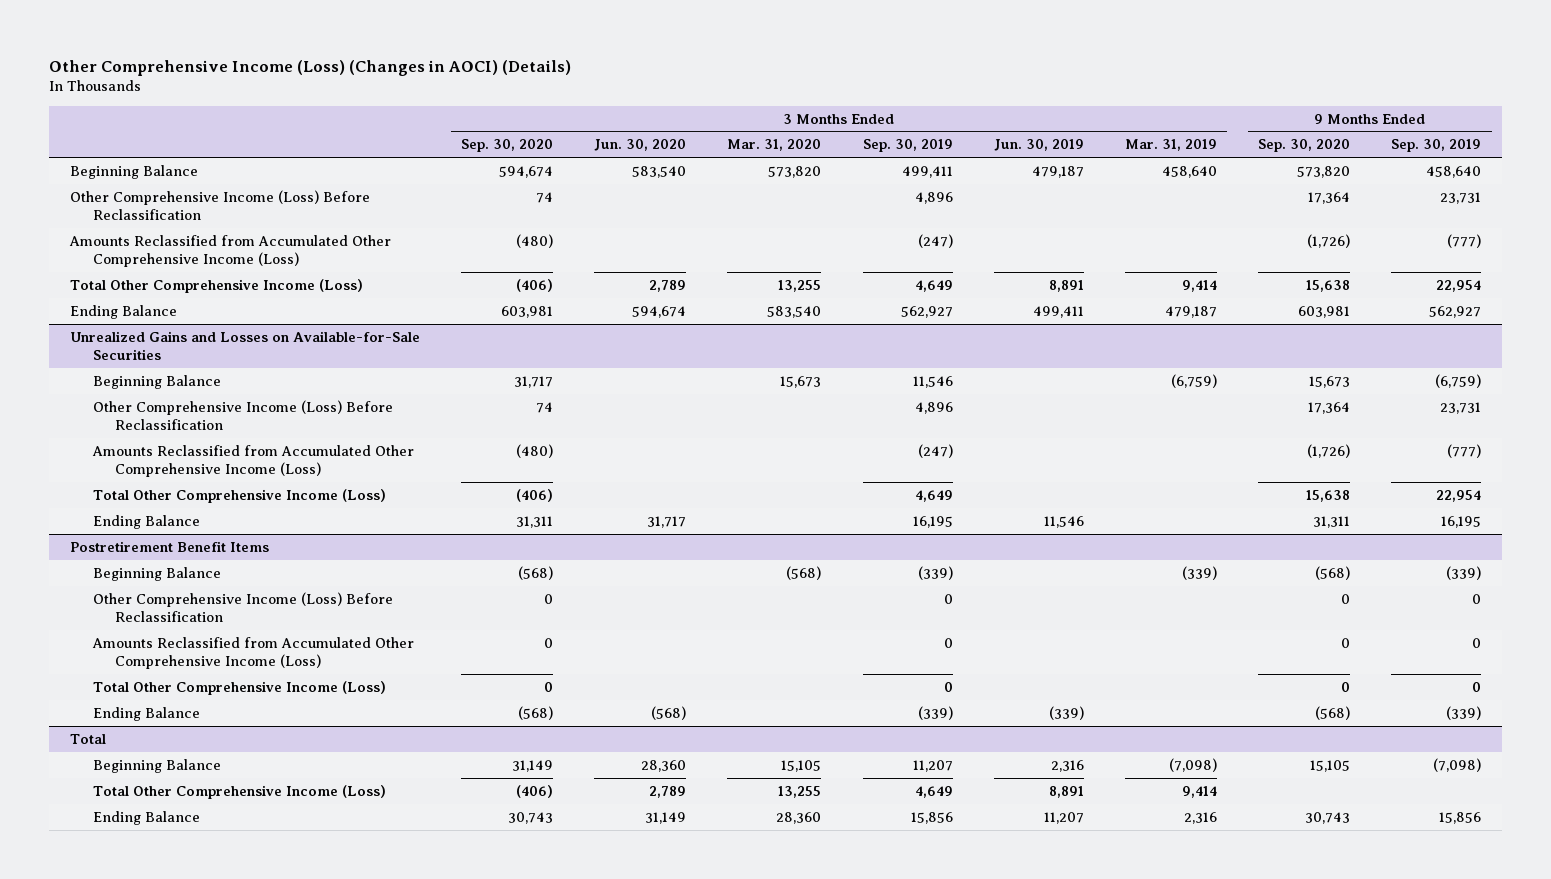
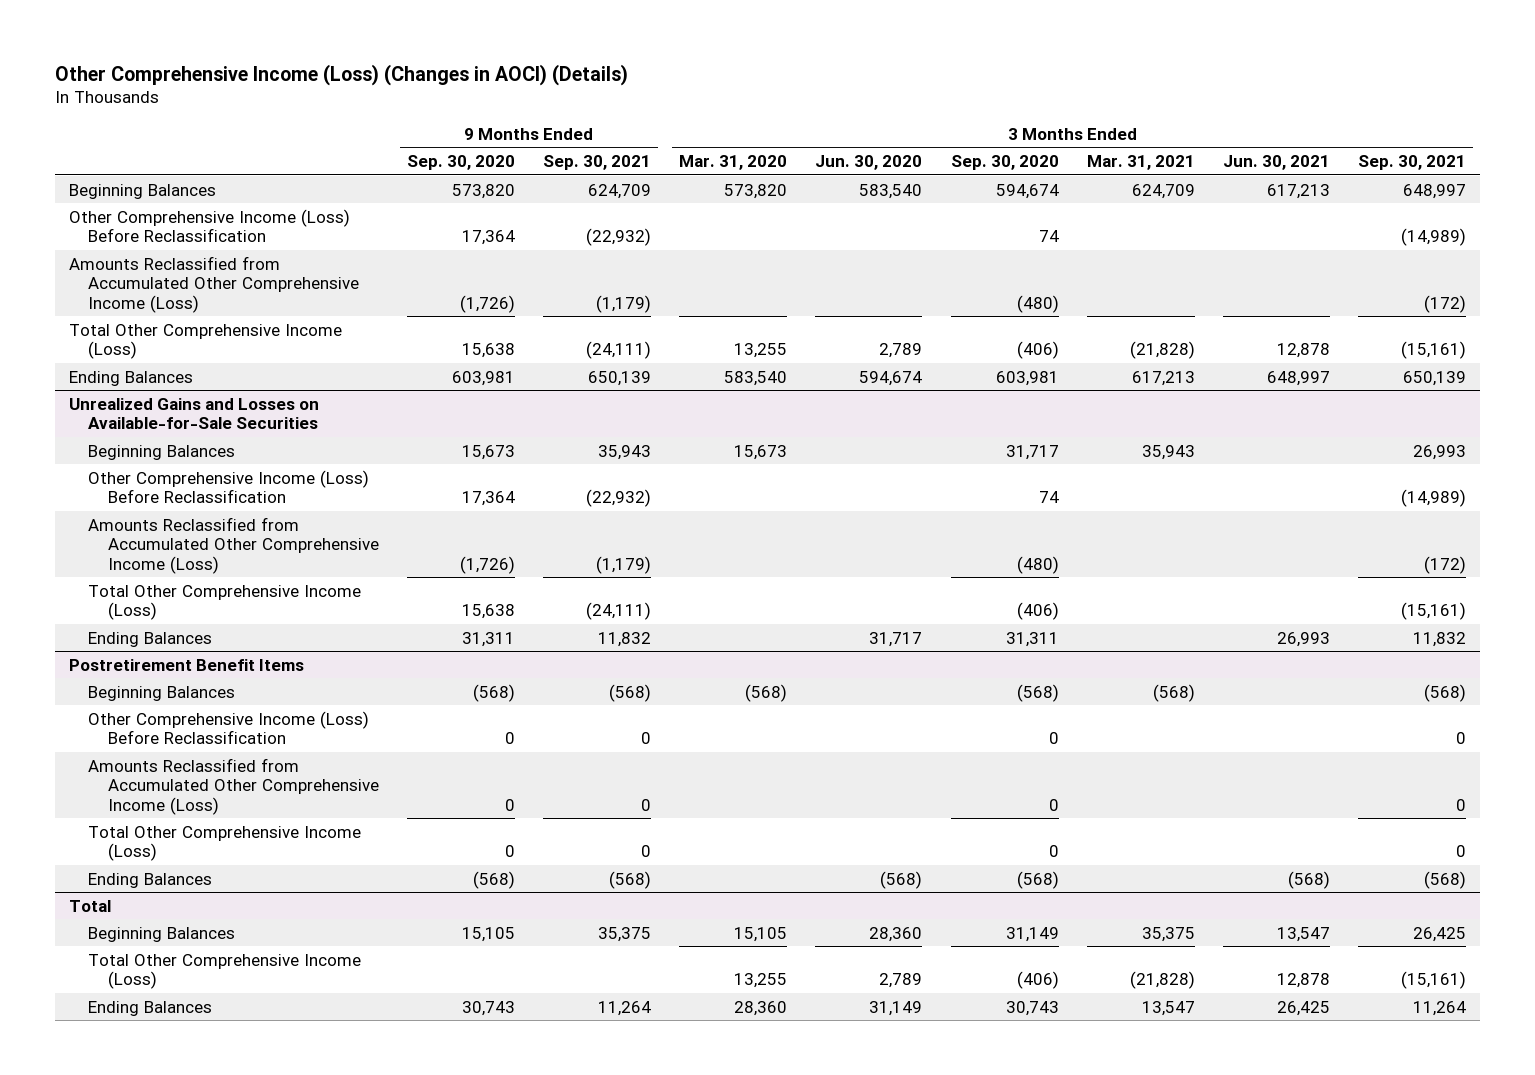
[862,139,953,153] Sep. 30, 2019 -> none
[993,139,1084,152] Jun. 30, 2019 -> none
[1124,139,1217,152] Mar. 31, 2019 -> none
[1391,139,1482,153] Sep. 30, 2019 -> none
none -> [543,154,652,170] Sep. 30, 2021
none -> [1086,154,1195,170] Mar. 31, 2021
none -> [1223,154,1331,170] Jun. 30, 2021
none -> [1358,154,1467,170] Sep. 30, 2021
[69,164,198,179] Beginning Balance -> [68,183,216,199] Beginning Balances
[69,304,177,319] Ending Balance -> [68,370,193,386] Ending Balances
[92,374,221,389] Beginning Balance -> [88,444,236,460] Beginning Balances
[92,514,200,529] Ending Balance -> [88,631,213,647] Ending Balances
[92,566,221,581] Beginning Balance -> [88,685,236,701] Beginning Balances
[92,706,200,721] Ending Balance -> [88,872,213,888] Ending Balances
[92,758,221,773] Beginning Balance -> [88,926,236,942] Beginning Balances
[92,810,200,825] Ending Balance -> [88,1000,213,1016] Ending Balances

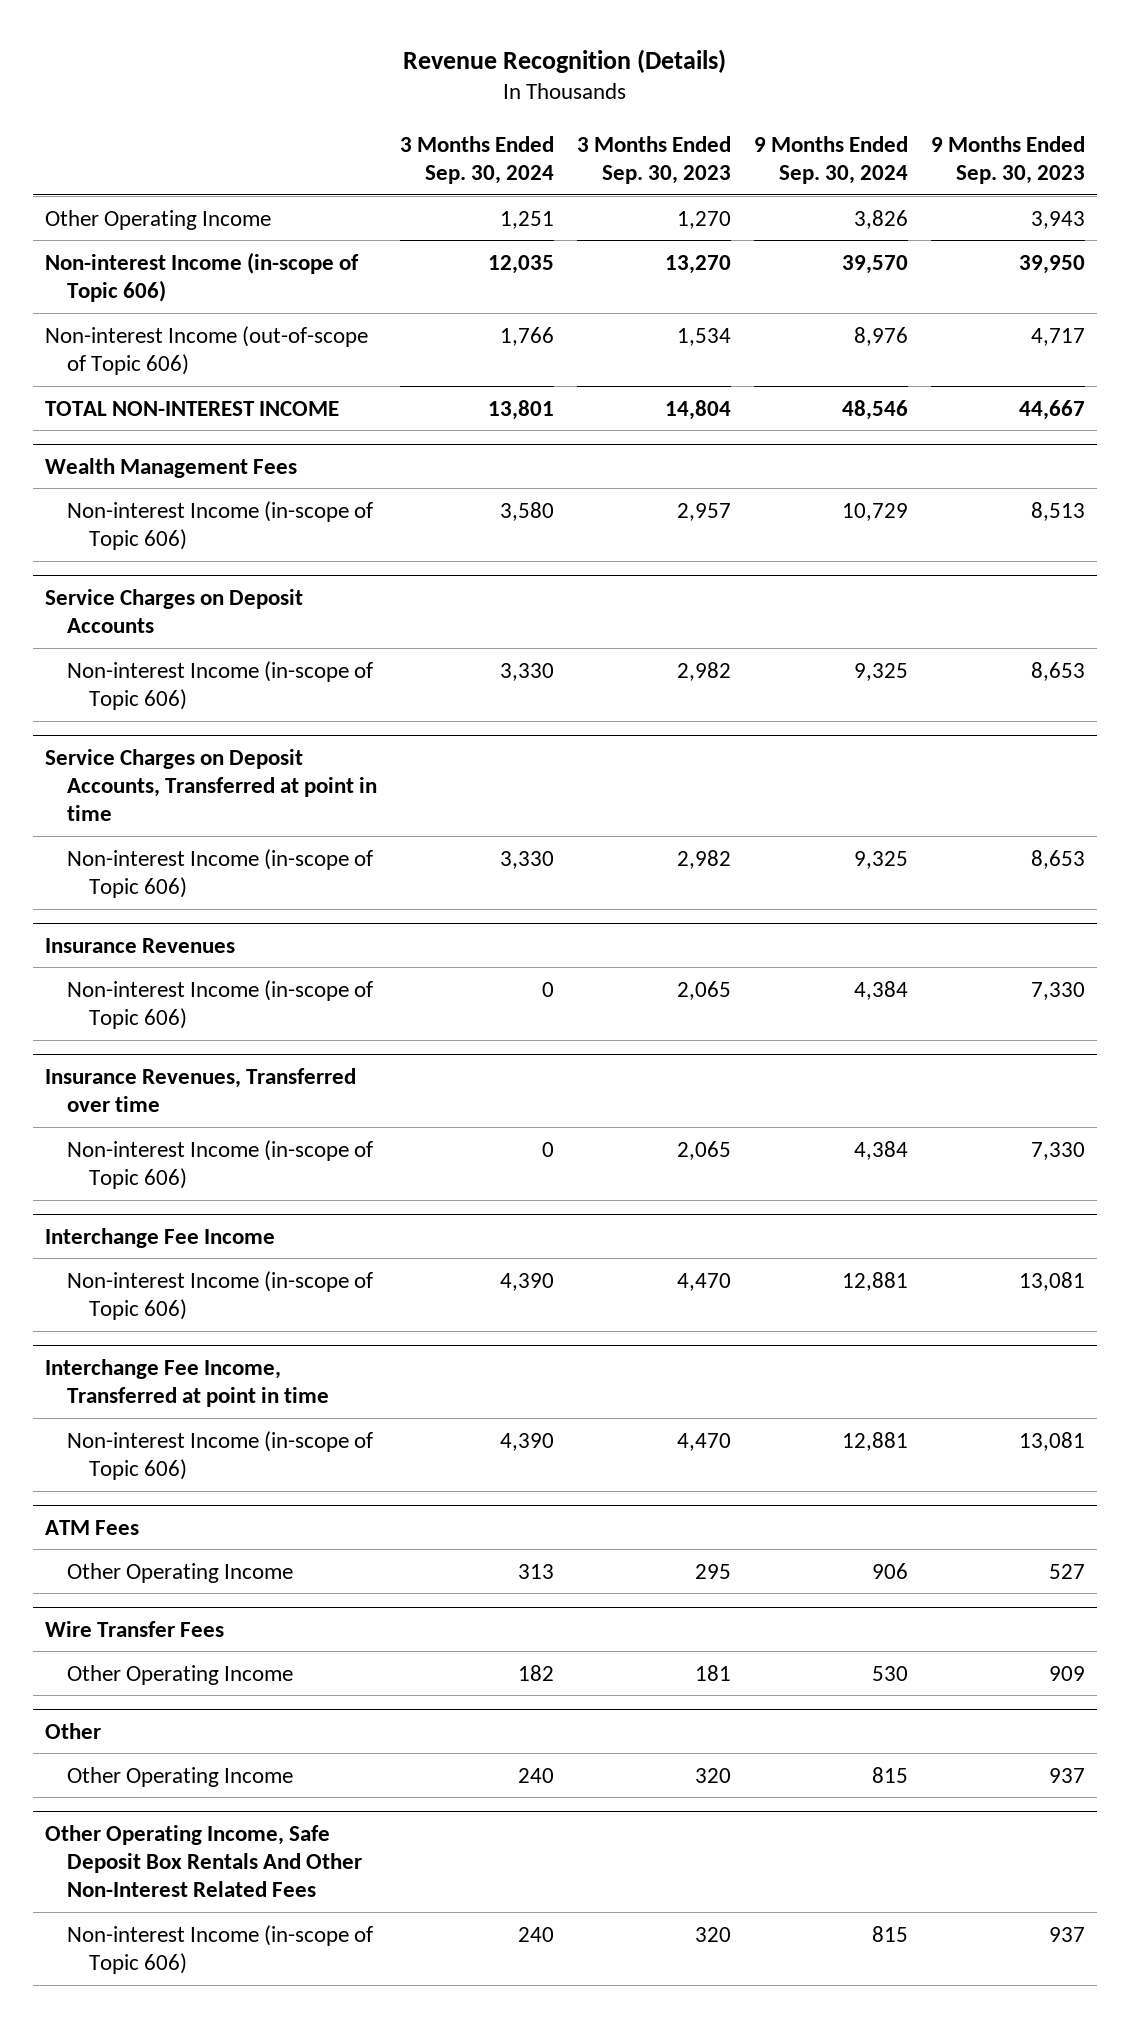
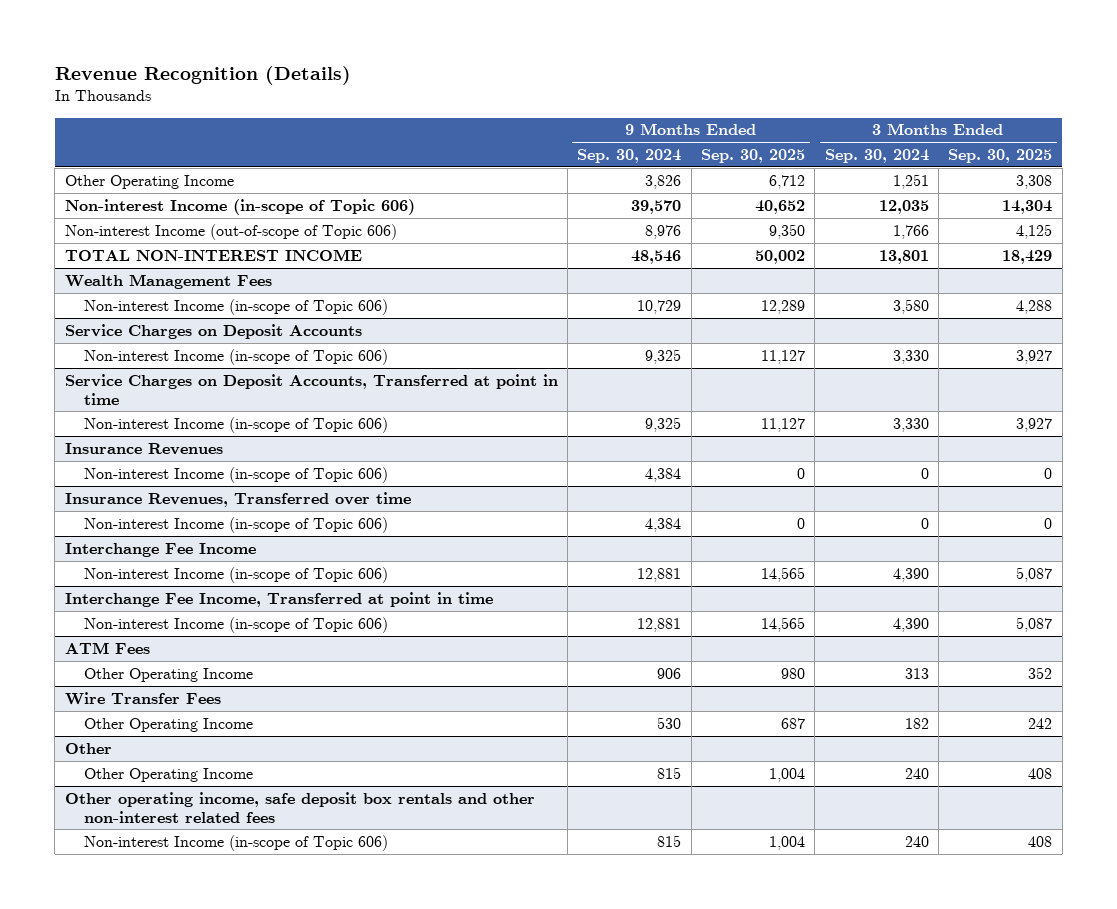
[576,135,731,184] 3 Months Ended Sep. 30, 2023 -> none
[931,135,1086,184] 9 Months Ended Sep. 30, 2023 -> none
none -> [700,148,805,163] Sep. 30, 2025
none -> [948,148,1053,163] Sep. 30, 2025
[44,1824,362,1897] Other Operating Income, Safe Deposit Box Rentals And Other Non-Interest Related Fees -> [64,791,535,823] Other operating income, safe deposit box rentals and other non-interest related fees

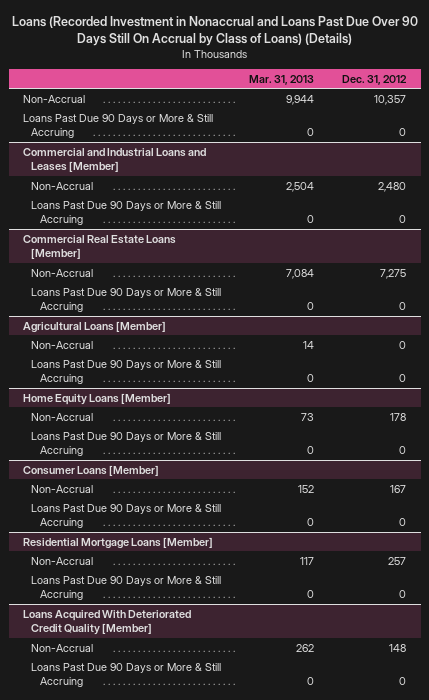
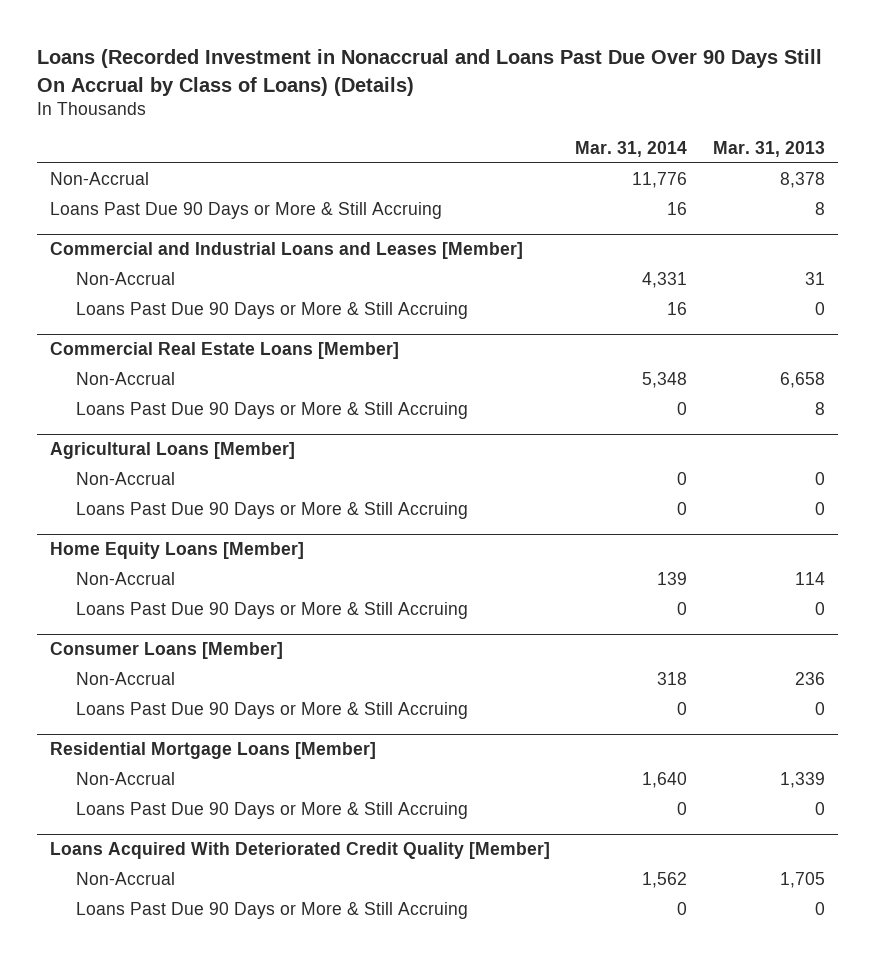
[342,74,408,85] Dec. 31, 2012 -> none
none -> [575,140,688,157] Mar. 31, 2014
[286,94,315,105] 9,944 -> [779,171,825,188] 8,378
[307,127,315,136] 0 -> [814,201,825,215] 8
[286,181,315,192] 2,504 -> [804,271,825,285] 31
[286,268,315,279] 7,084 -> [779,371,825,388] 6,658
[307,301,315,310] 0 -> [814,401,825,415] 8
[303,340,315,349] 14 -> [814,471,825,485] 0
[301,412,315,421] 73 -> [794,571,825,585] 114
[298,484,315,493] 152 -> [794,671,825,685] 236
[300,556,315,565] 117 -> [779,771,825,788] 1,339
[296,643,315,652] 262 -> [779,871,825,888] 1,705

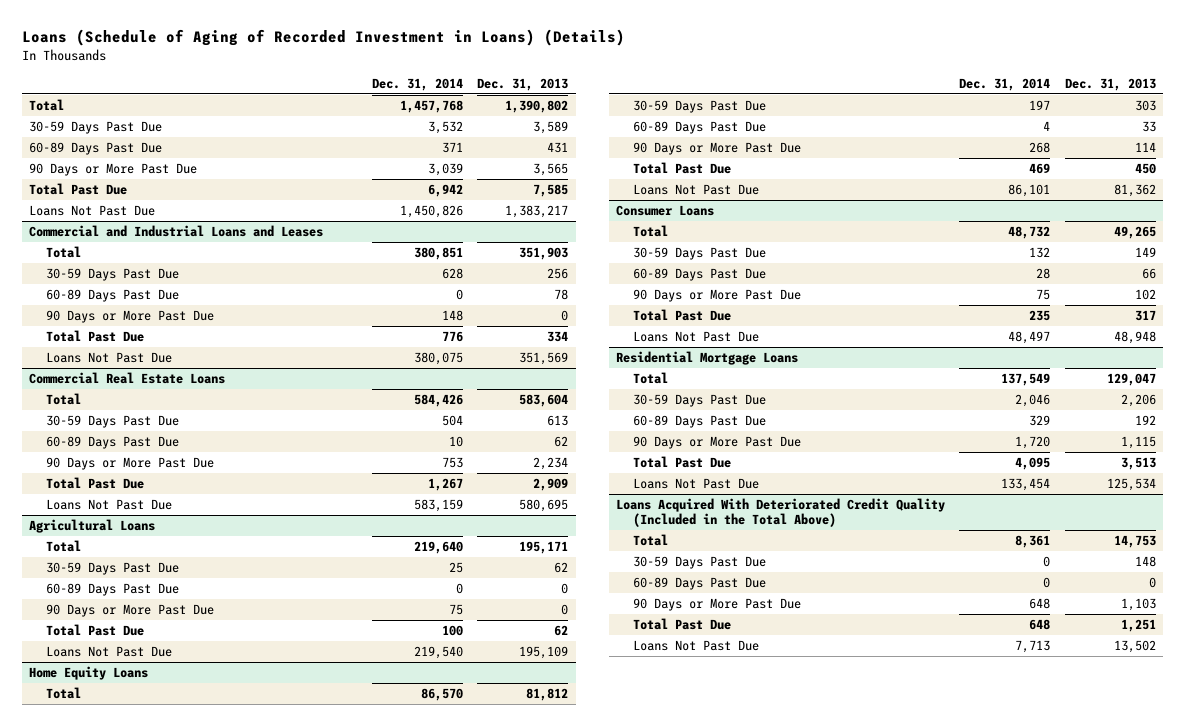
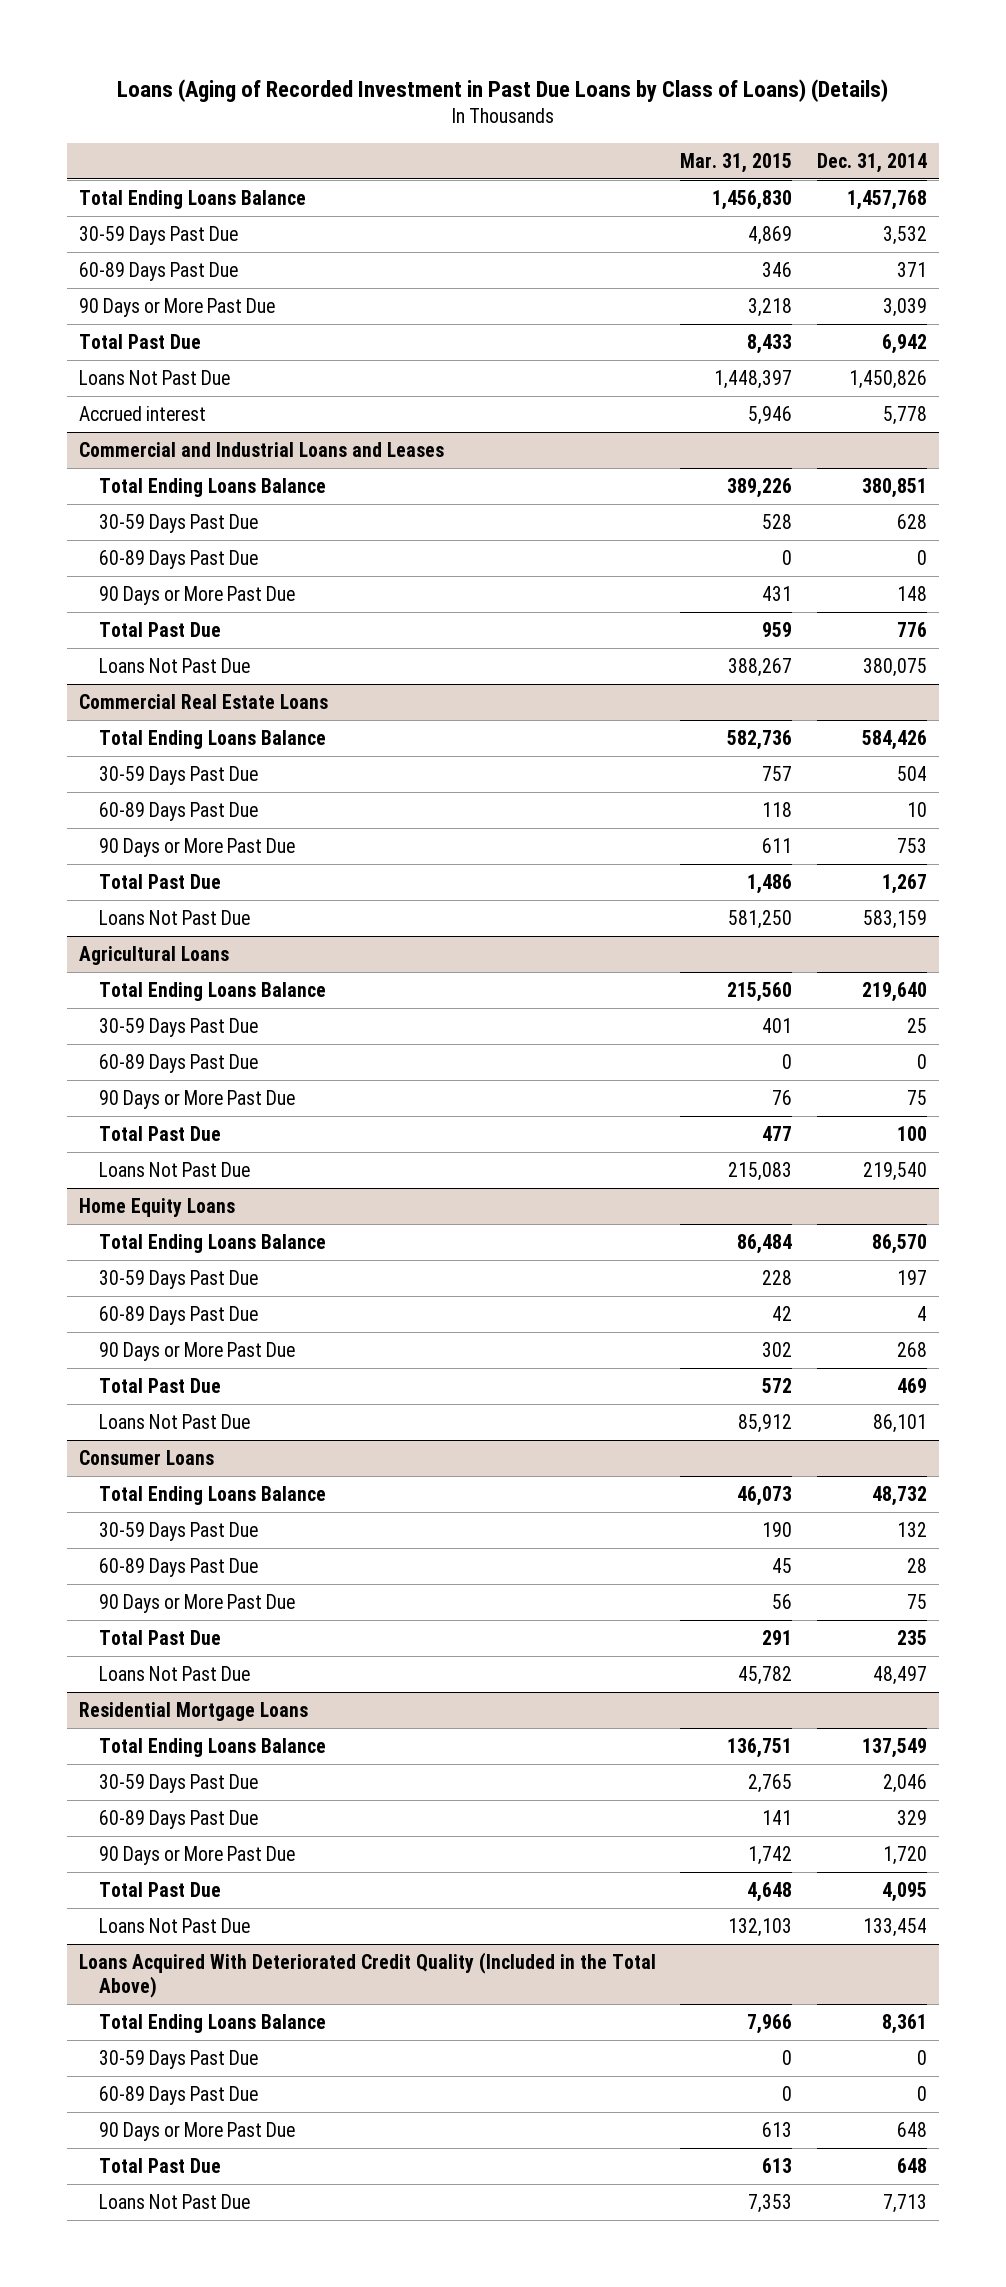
[21,29,625,47] Loans (Schedule of Aging of Recorded Investment in Loans) (Details) -> [116,78,888,102] Loans (Aging of Recorded Investment in Past Due Loans by Class of Loans) (Details)
[477,78,569,92] Dec. 31, 2013 -> none
none -> [680,152,793,173] Mar. 31, 2015
[28,99,64,112] Total -> [78,190,306,210] Total Ending Loans Balance
none -> [78,406,206,422] Accrued interest
[45,246,81,259] Total -> [99,478,327,498] Total Ending Loans Balance
[45,393,81,406] Total -> [99,730,327,750] Total Ending Loans Balance
[45,540,81,553] Total -> [99,982,327,1002] Total Ending Loans Balance
[45,687,81,700] Total -> [99,1234,327,1254] Total Ending Loans Balance
[633,225,669,238] Total -> [99,1486,327,1506] Total Ending Loans Balance
[633,372,669,385] Total -> [99,1738,327,1758] Total Ending Loans Balance
[633,534,669,547] Total -> [99,2014,327,2034] Total Ending Loans Balance

